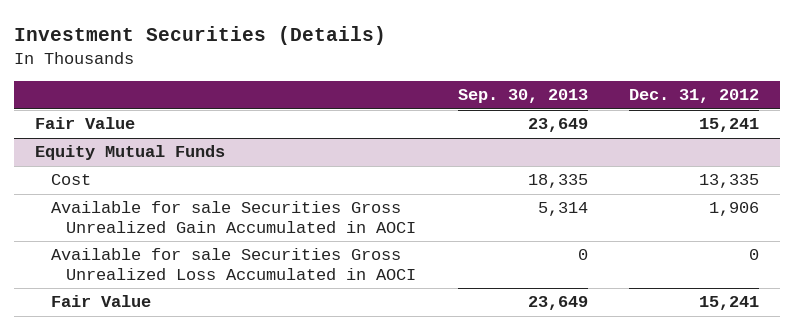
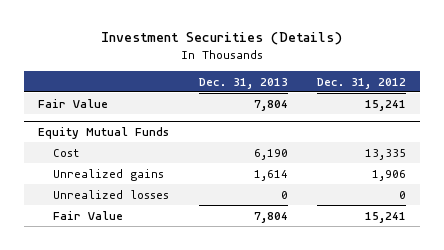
[457,89,588,104] Sep. 30, 2013 -> none
none -> [198,77,288,89] Dec. 31, 2013
[50,201,417,234] Available for sale Securities Gross Unrealized Gain Accumulated in AOCI -> [52,168,164,181] Unrealized gains
[50,248,417,281] Available for sale Securities Gross Unrealized Loss Accumulated in AOCI -> [52,189,169,199] Unrealized losses

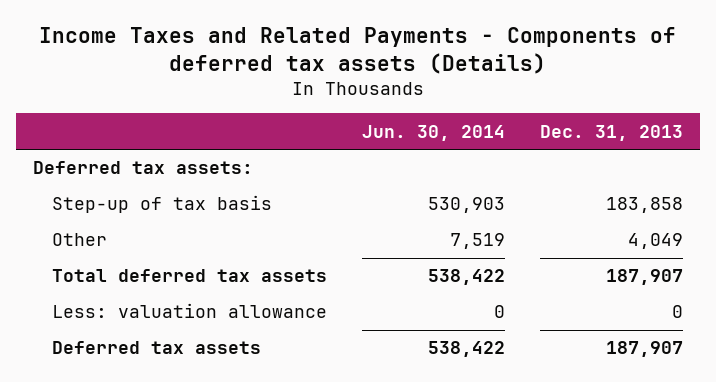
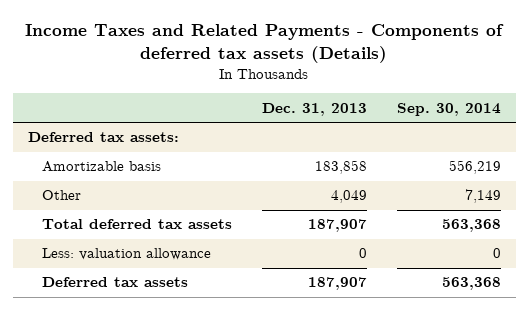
[361,124,505,141] Jun. 30, 2014 -> none
none -> [396,102,501,116] Sep. 30, 2014
[52,195,273,214] Step-up of tax basis -> [42,161,162,173] Amortizable basis

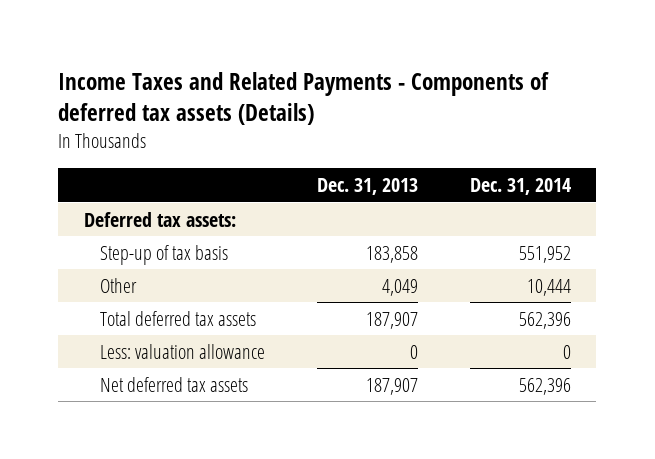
[396,102,501,116] Sep. 30, 2014 -> none
none -> [469,178,571,196] Dec. 31, 2014
[42,161,162,173] Amortizable basis -> [99,244,228,265] Step-up of tax basis
[42,277,189,288] Deferred tax assets -> [99,376,248,392] Net deferred tax assets

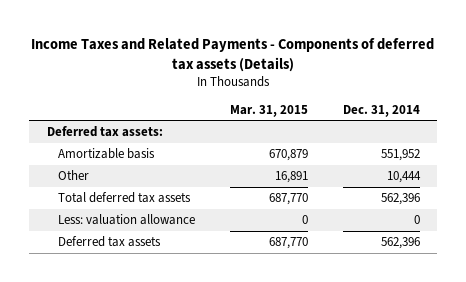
[316,178,418,196] Dec. 31, 2013 -> none
none -> [229,104,308,117] Mar. 31, 2015
[99,244,228,265] Step-up of tax basis -> [58,148,156,160] Amortizable basis
[99,376,248,392] Net deferred tax assets -> [58,236,162,248] Deferred tax assets

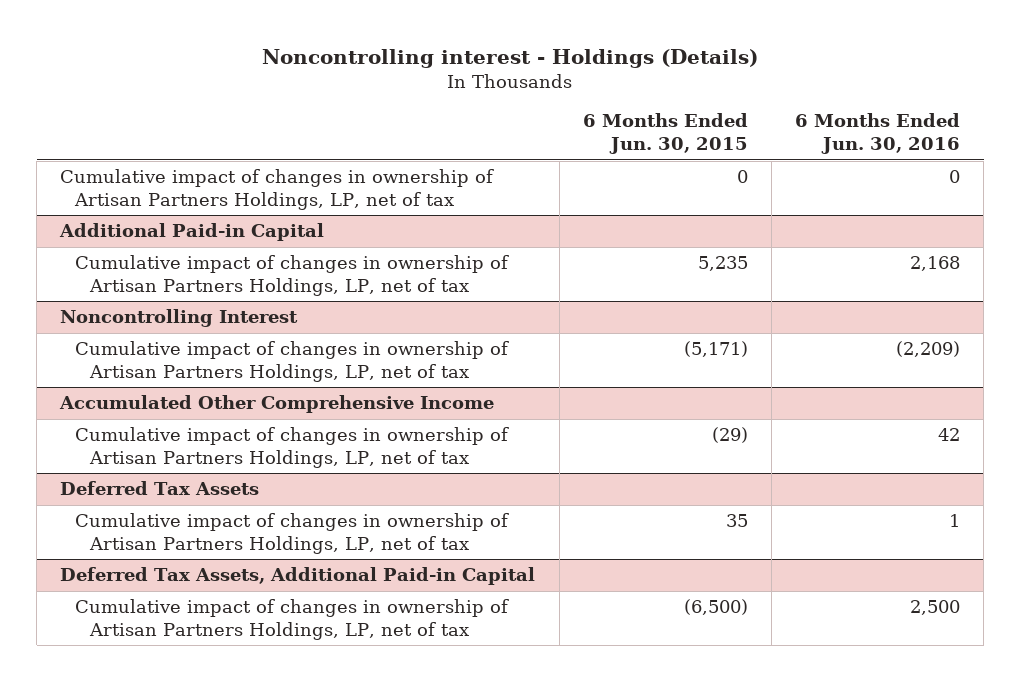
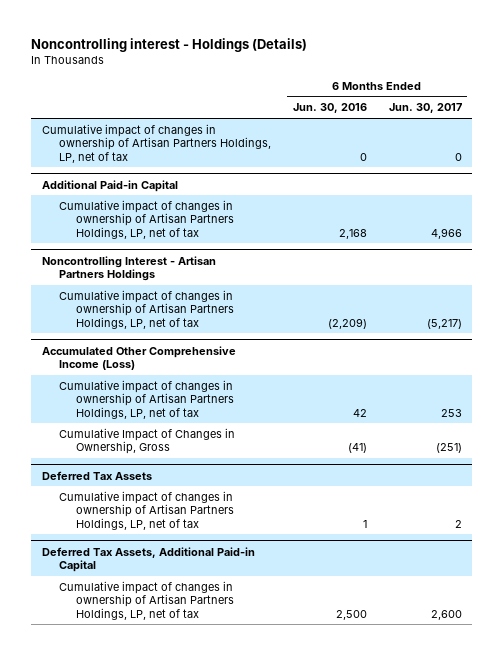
[582,113,748,155] 6 Months Ended Jun. 30, 2015 -> none
none -> [388,103,462,114] Jun. 30, 2017
[60,309,299,328] Noncontrolling Interest -> [42,255,217,281] Noncontrolling Interest - Artisan Partners Holdings
[59,395,495,414] Accumulated Other Comprehensive Income -> [42,345,237,370] Accumulated Other Comprehensive Income (Loss)
none -> [59,427,236,455] Cumulative Impact of Changes in Ownership, Gross

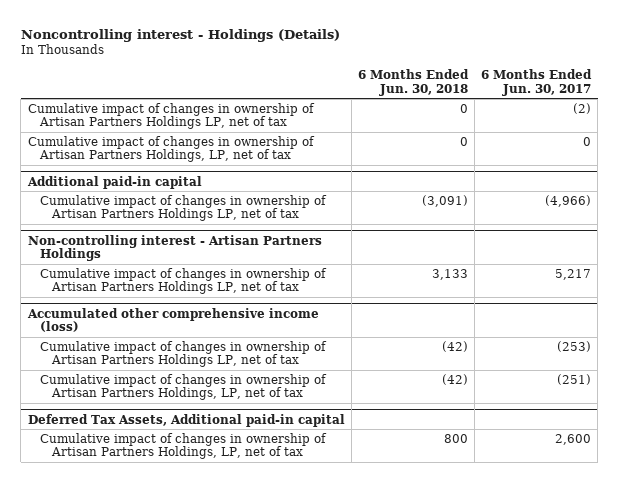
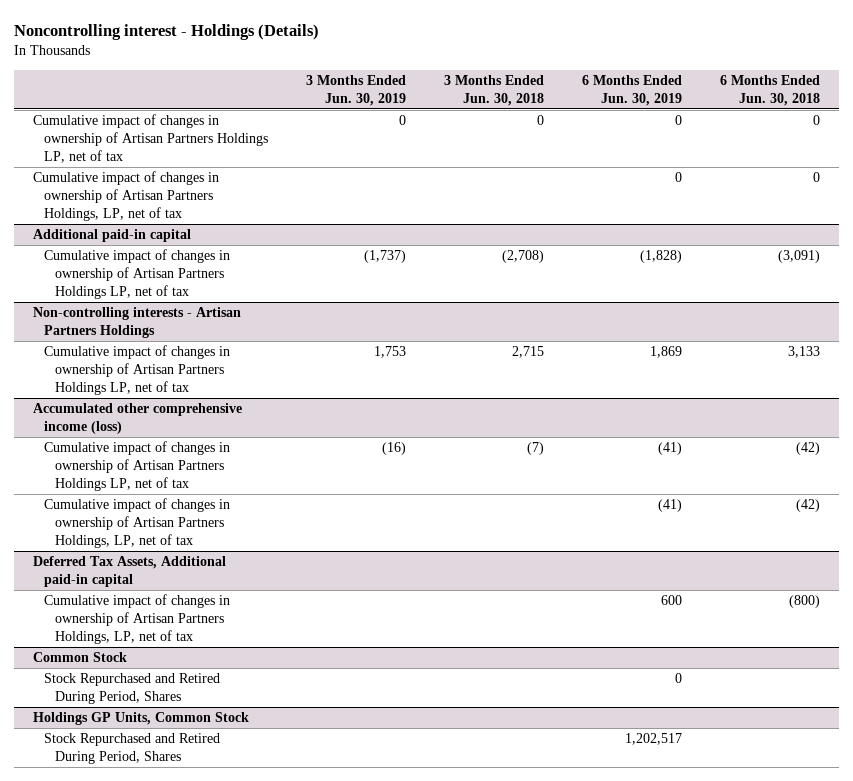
[481,69,593,96] 6 Months Ended Jun. 30, 2017 -> none
none -> [306,74,407,106] 3 Months Ended Jun. 30, 2019
none -> [444,74,545,106] 3 Months Ended Jun. 30, 2018
none -> [581,74,682,106] 6 Months Ended Jun. 30, 2019
[27,234,322,262] Non-controlling interest - Artisan Partners Holdings -> [33,307,242,339] Non-controlling interests - Artisan Partners Holdings
[443,433,468,443] 800 -> [788,595,820,609] (800)
none -> [33,652,128,663] Common Stock
none -> [44,673,221,705] Stock Repurchased and Retired During Period, Shares
none -> [33,712,250,726] Holdings GP Units, Common Stock
none -> [44,733,221,765] Stock Repurchased and Retired During Period, Shares

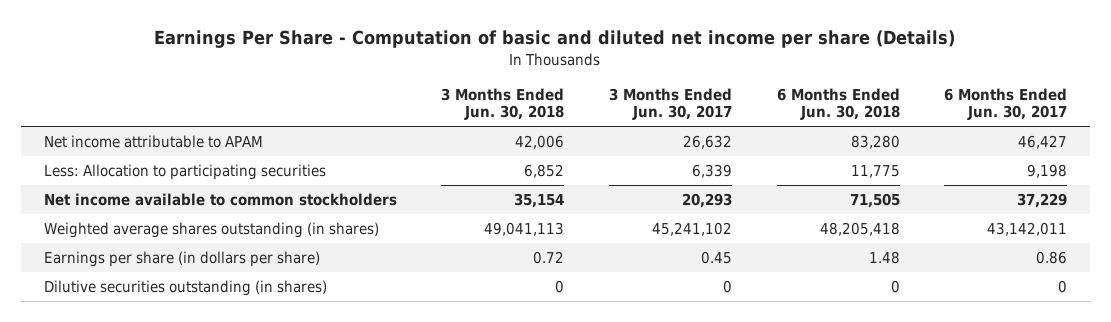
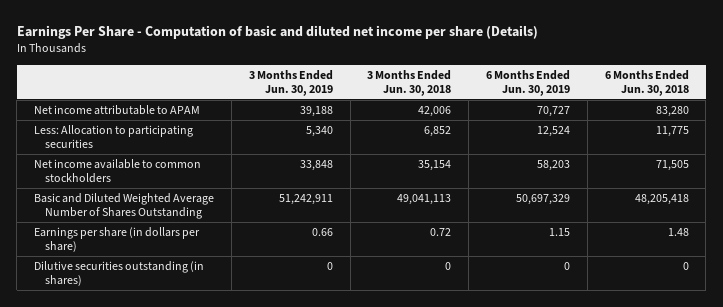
[608,87,732,121] 3 Months Ended Jun. 30, 2017 -> none
[944,87,1068,121] 6 Months Ended Jun. 30, 2017 -> none
none -> [248,69,333,97] 3 Months Ended Jun. 30, 2019
none -> [485,69,570,97] 6 Months Ended Jun. 30, 2019
[43,222,379,239] Weighted average shares outstanding (in shares) -> [34,193,215,220] Basic and Diluted Weighted Average Number of Shares Outstanding

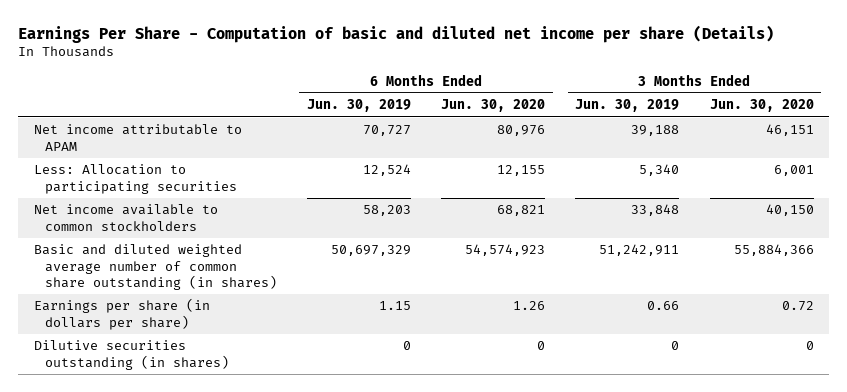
[367,69,452,97] 3 Months Ended Jun. 30, 2018 -> none
[604,69,689,97] 6 Months Ended Jun. 30, 2018 -> none
none -> [441,99,546,113] Jun. 30, 2020
none -> [709,99,814,113] Jun. 30, 2020
[34,193,215,220] Basic and Diluted Weighted Average Number of Shares Outstanding -> [33,244,277,290] Basic and diluted weighted average number of common share outstanding (in shares)

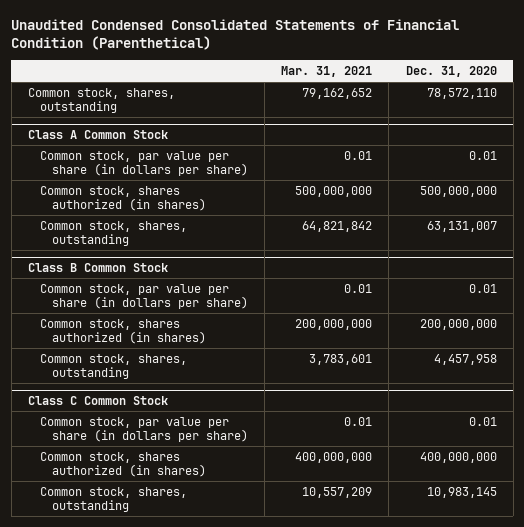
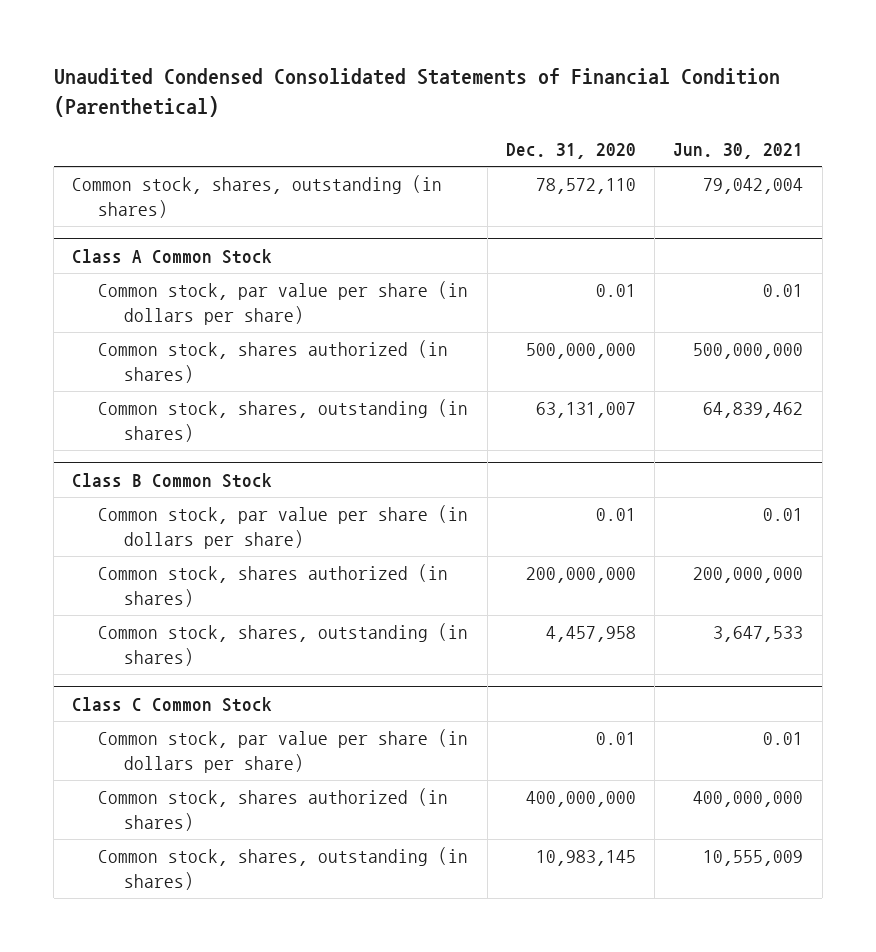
[281,66,373,78] Mar. 31, 2021 -> none
none -> [673,143,804,160] Jun. 30, 2021
[27,87,175,113] Common stock, shares, outstanding -> [72,175,443,219] Common stock, shares, outstanding (in shares)
[39,220,187,246] Common stock, shares, outstanding -> [98,399,469,443] Common stock, shares, outstanding (in shares)
[39,353,187,379] Common stock, shares, outstanding -> [98,623,469,667] Common stock, shares, outstanding (in shares)
[39,486,187,512] Common stock, shares, outstanding -> [98,847,469,891] Common stock, shares, outstanding (in shares)

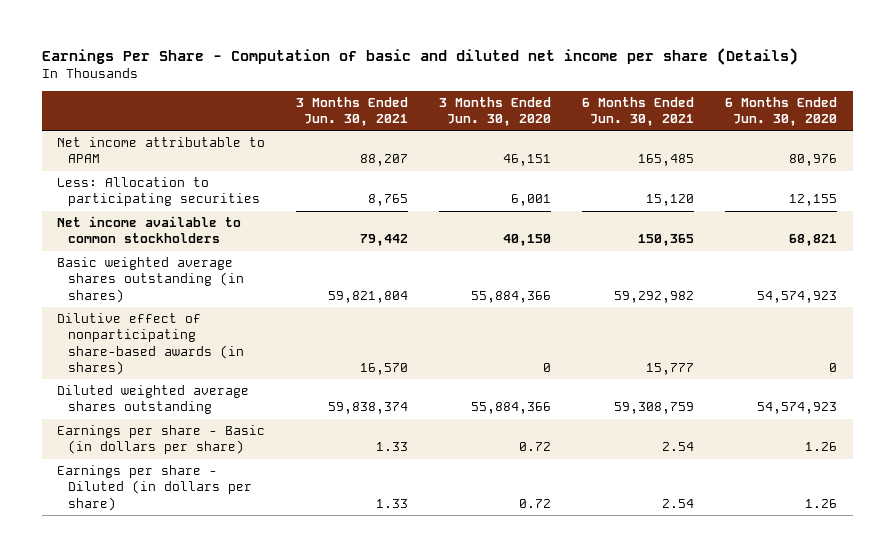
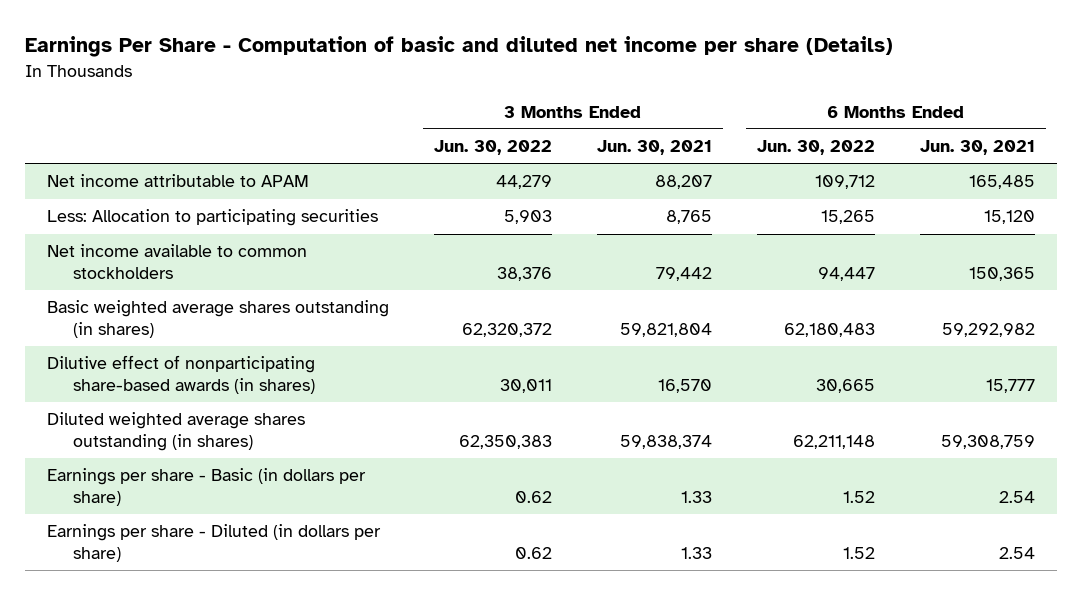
[439,96,552,126] 3 Months Ended Jun. 30, 2020 -> none
[725,96,838,126] 6 Months Ended Jun. 30, 2020 -> none
none -> [434,140,553,156] Jun. 30, 2022
none -> [756,140,875,156] Jun. 30, 2022
[57,385,250,415] Diluted weighted average shares outstanding -> [47,412,306,451] Diluted weighted average shares outstanding (in shares)

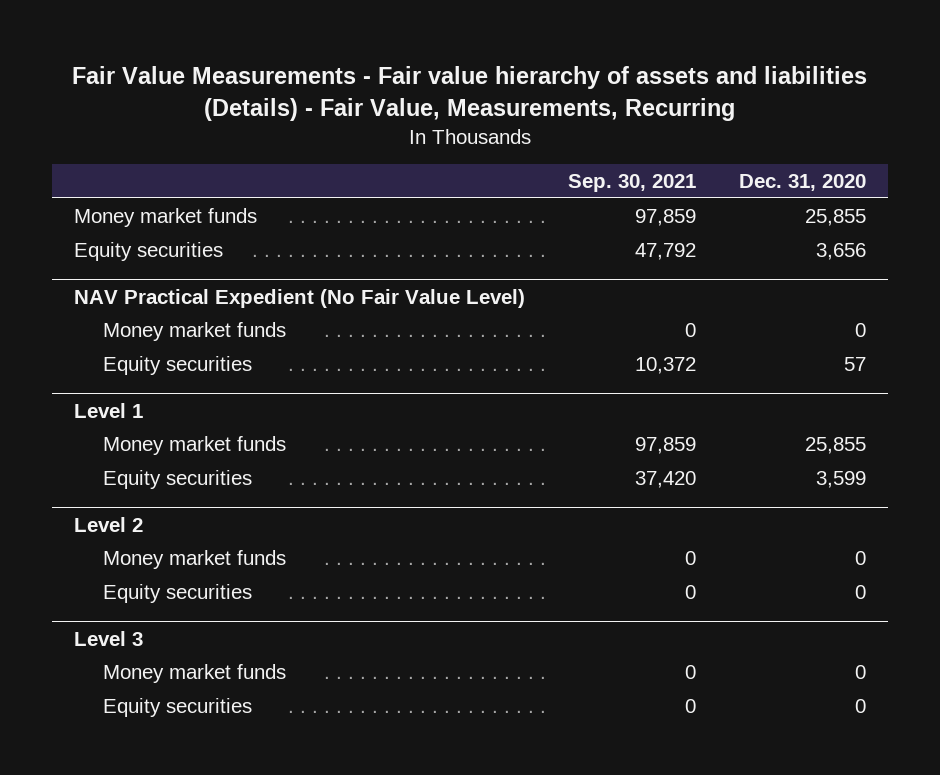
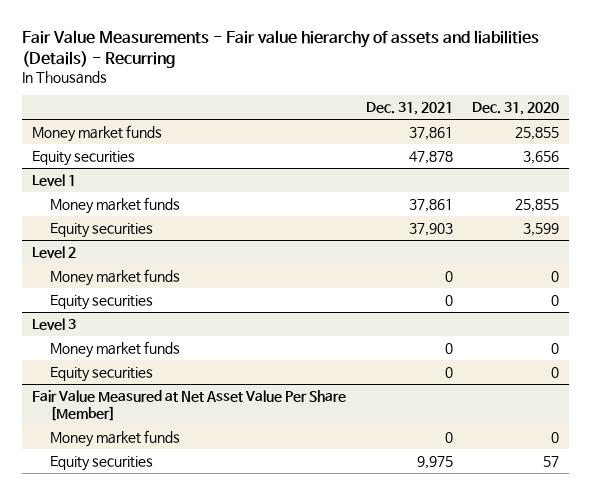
[72,66,868,121] Fair Value Measurements - Fair value hierarchy of assets and liabilities (Details) - Fair Value, Measurements, Recurring -> [21,29,539,68] Fair Value Measurements - Fair value hierarchy of assets and liabilities (Details) - Recurring
[568,174,697,193] Sep. 30, 2021 -> none
none -> [365,102,453,116] Dec. 31, 2021
[73,288,525,308] NAV Practical Expedient (No Fair Value Level) -> none
[103,321,287,341] Money market funds -> none
[103,355,253,375] Equity securities -> none
none -> [31,389,346,421] Fair Value Measured at Net Asset Value Per Share [Member]
none -> [50,429,181,447] Money market funds
none -> [50,455,154,471] Equity securities

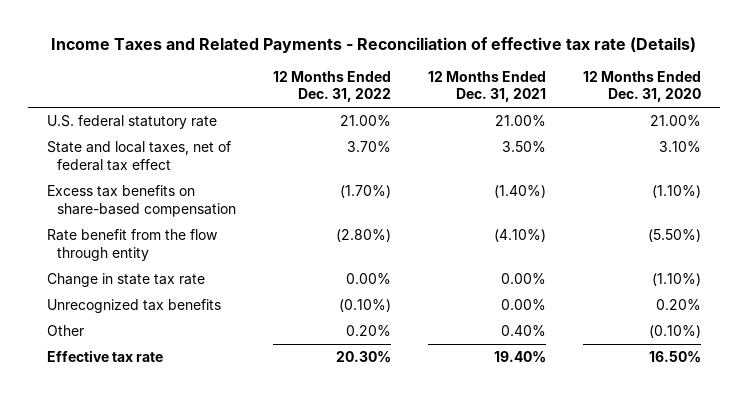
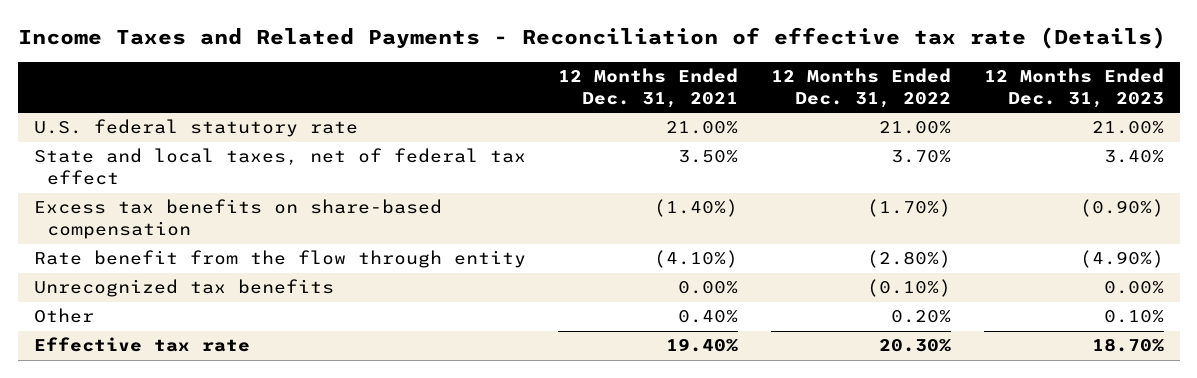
[583,70,702,103] 12 Months Ended Dec. 31, 2020 -> none
none -> [983,67,1164,108] 12 Months Ended Dec. 31, 2023
[46,273,205,288] Change in state tax rate -> none

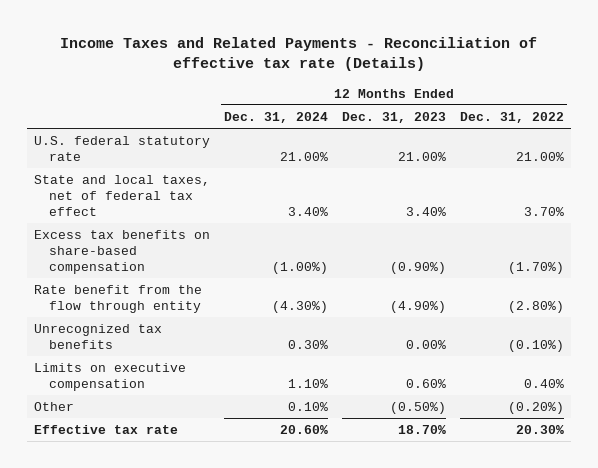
[558,67,739,108] 12 Months Ended Dec. 31, 2021 -> none
none -> [224,111,329,123] Dec. 31, 2024
none -> [34,362,187,392] Limits on executive compensation
[890,310,951,324] 0.20% -> [507,401,564,414] (0.20%)
[1103,310,1164,324] 0.10% -> [389,401,446,414] (0.50%)

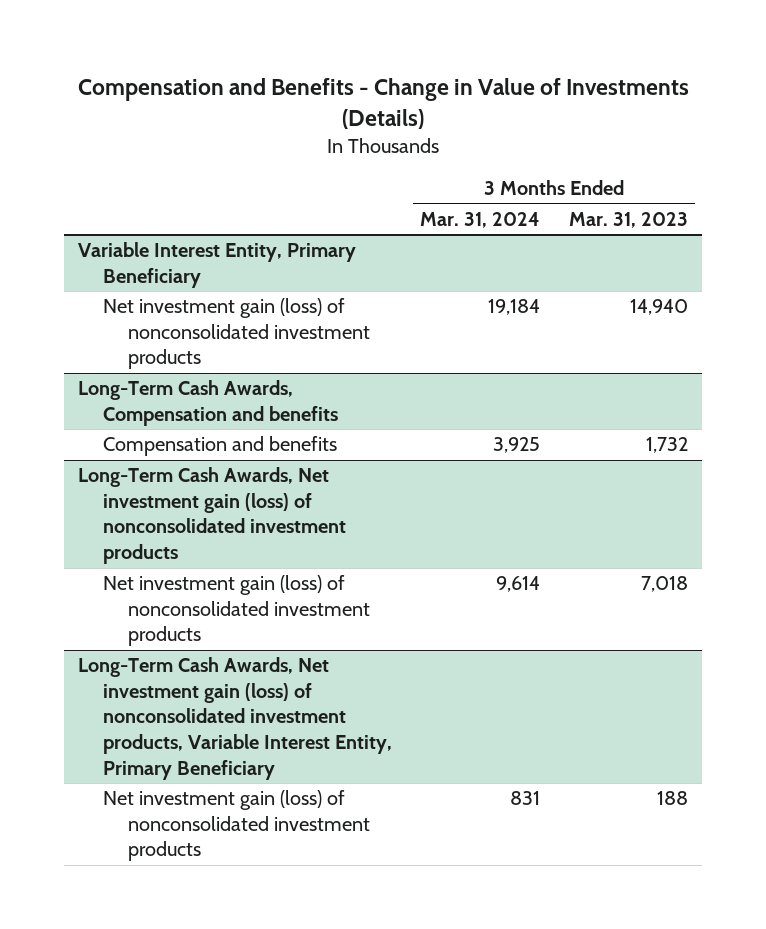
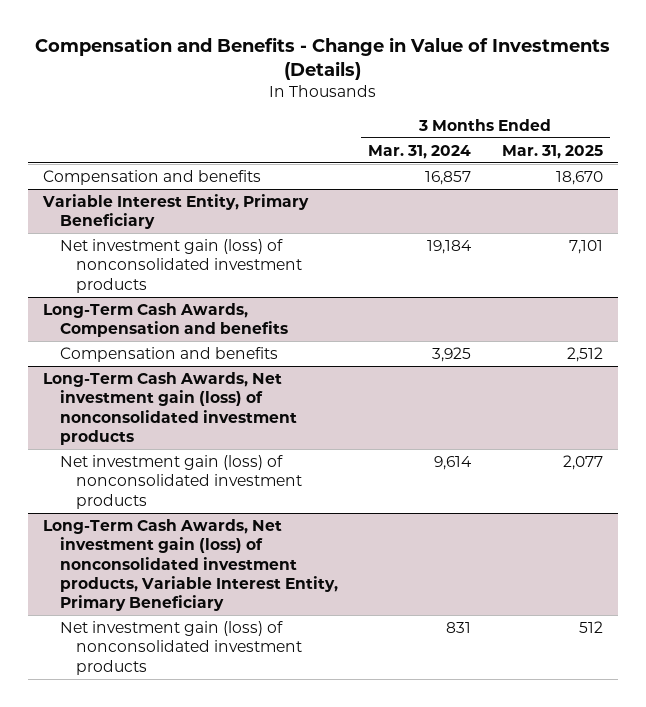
[568,211,688,228] Mar. 31, 2023 -> none
none -> [501,144,603,159] Mar. 31, 2025
none -> [43,169,262,185] Compensation and benefits

